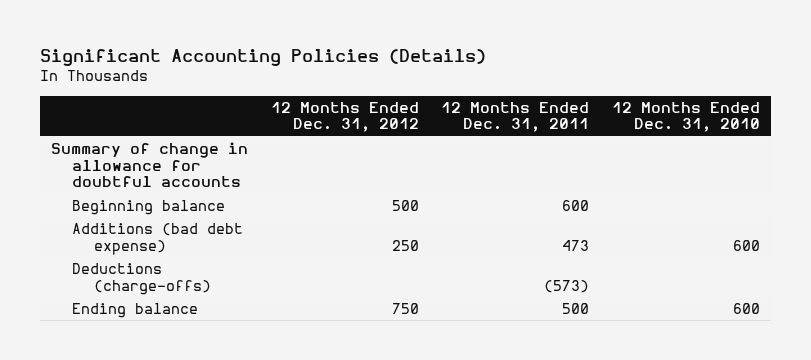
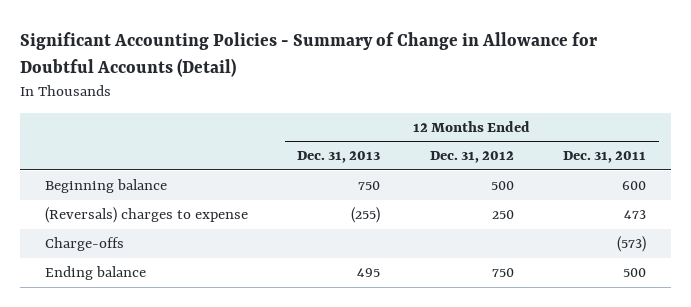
[39,49,486,67] Significant Accounting Policies (Details) -> [19,32,597,77] Significant Accounting Policies - Summary of Change in Allowance for Doubtful Accounts (Detail)
[612,101,761,133] 12 Months Ended Dec. 31, 2010 -> none
none -> [297,151,381,164] Dec. 31, 2013
[51,142,249,188] Summary of change in allowance for doubtful accounts -> none
[72,223,244,255] Additions (bad debt expense) -> [44,207,248,224] (Reversals) charges to expense
[72,263,211,295] Deductions (charge-offs) -> [44,237,124,252] Charge-offs

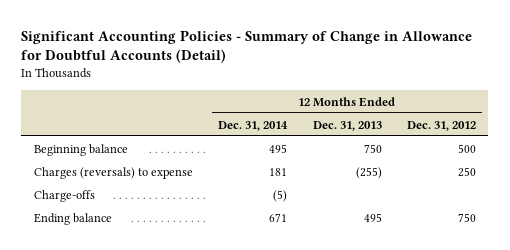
[563,151,647,164] Dec. 31, 2011 -> none
none -> [218,120,289,131] Dec. 31, 2014
[44,207,248,224] (Reversals) charges to expense -> [34,166,194,179] Charges (reversals) to expense

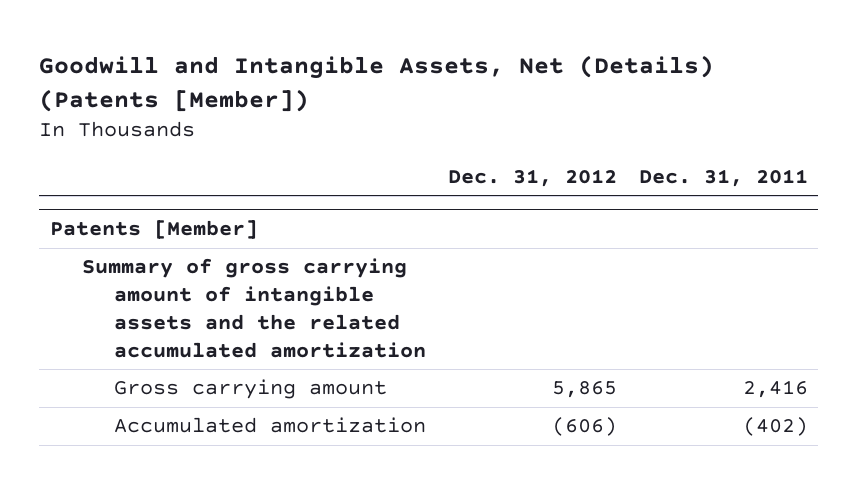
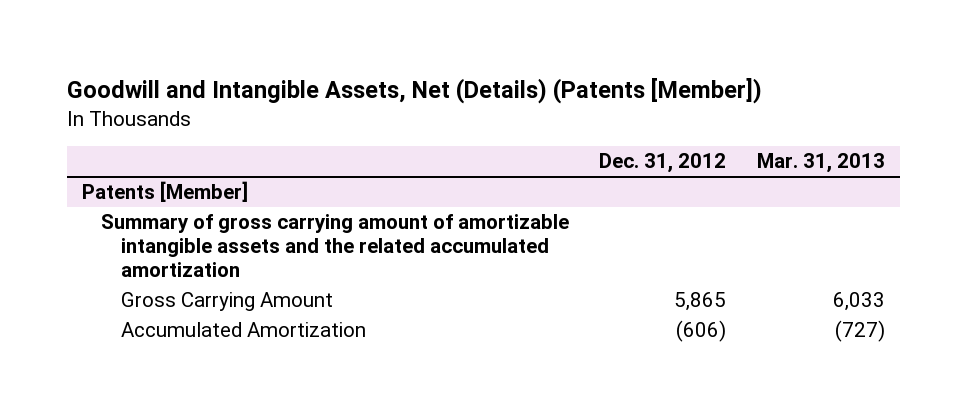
[638,168,808,187] Dec. 31, 2011 -> none
none -> [756,153,885,174] Mar. 31, 2013
[81,258,426,358] Summary of gross carrying amount of intangible assets and the related accumulated amortization -> [101,214,570,278] Summary of gross carrying amount of amortizable intangible assets and the related accumulated amortization
[113,379,387,400] Gross carrying amount -> [120,292,333,312] Gross Carrying Amount
[113,417,426,434] Accumulated amortization -> [120,322,366,338] Accumulated Amortization

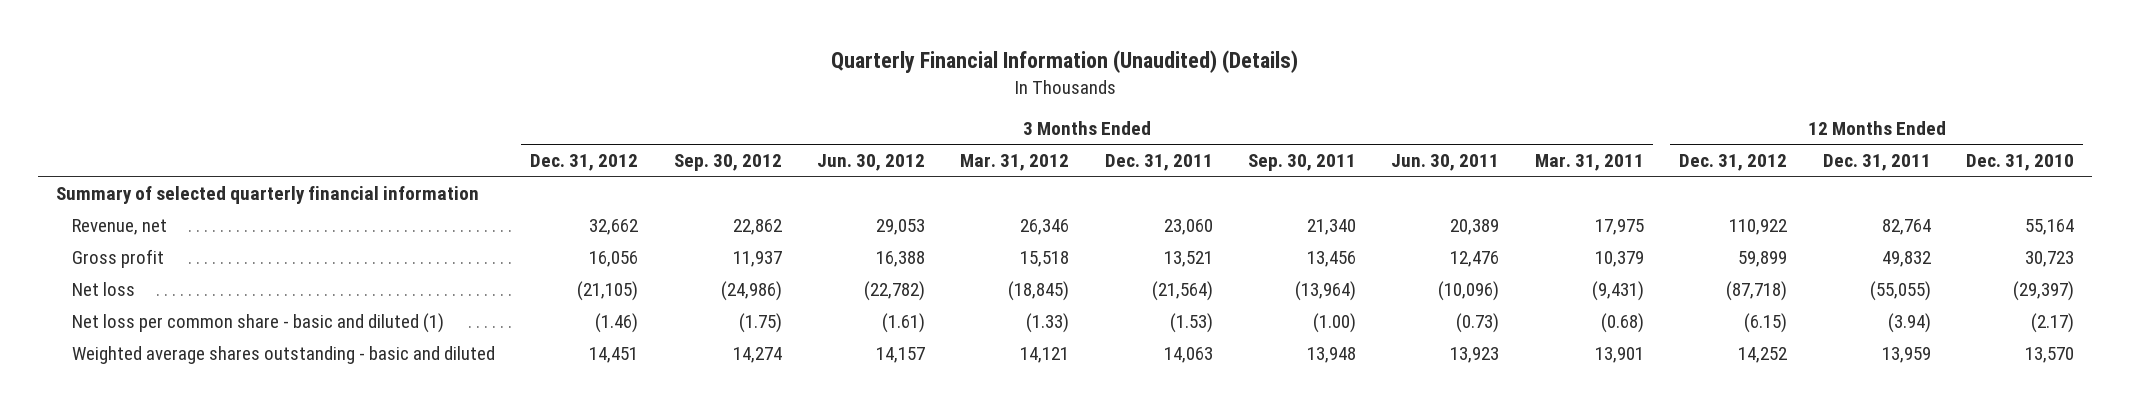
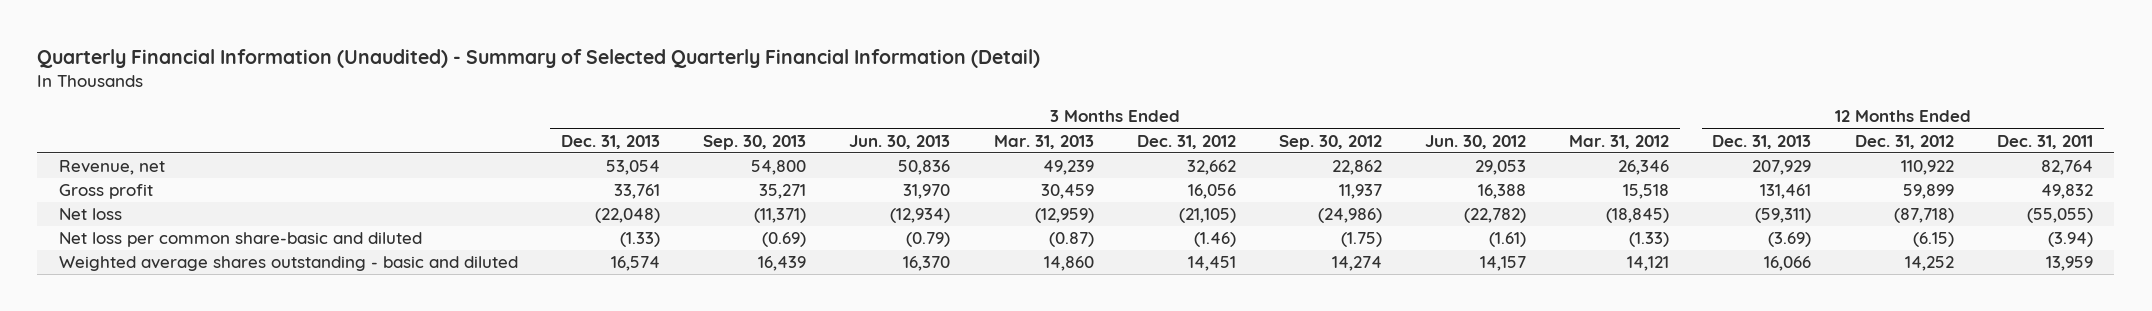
[830,49,1298,73] Quarterly Financial Information (Unaudited) (Details) -> [37,48,1041,68] Quarterly Financial Information (Unaudited) - Summary of Selected Quarterly Financial Information (Detail)
[1104,154,1213,172] Dec. 31, 2011 -> none
[1248,154,1357,172] Sep. 30, 2011 -> none
[1391,154,1500,172] Jun. 30, 2011 -> none
[1534,154,1644,172] Mar. 31, 2011 -> none
[1966,154,2075,172] Dec. 31, 2010 -> none
none -> [561,134,661,149] Dec. 31, 2013
none -> [703,134,807,150] Sep. 30, 2013
none -> [849,134,951,149] Jun. 30, 2013
none -> [993,134,1094,149] Mar. 31, 2013
none -> [1712,134,1812,149] Dec. 31, 2013
[55,185,479,204] Summary of selected quarterly financial information -> none
[71,312,444,333] Net loss per common share - basic and diluted (1) -> [58,232,422,248] Net loss per common share-basic and diluted

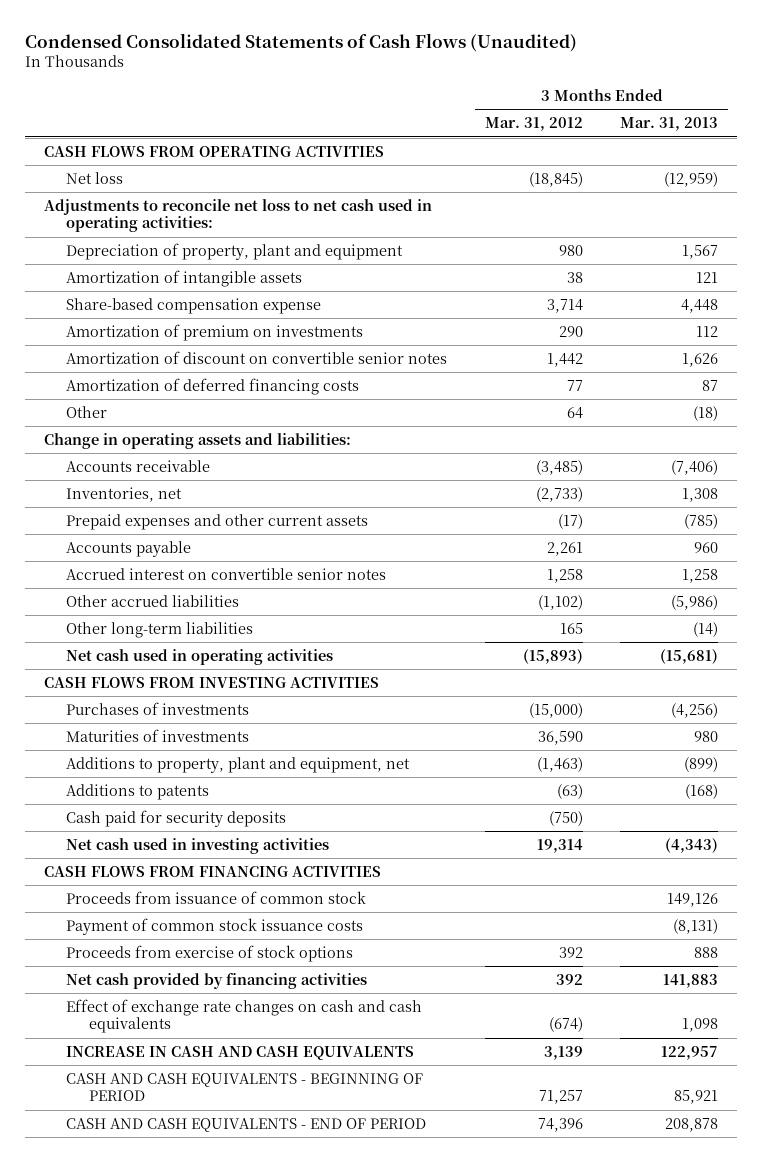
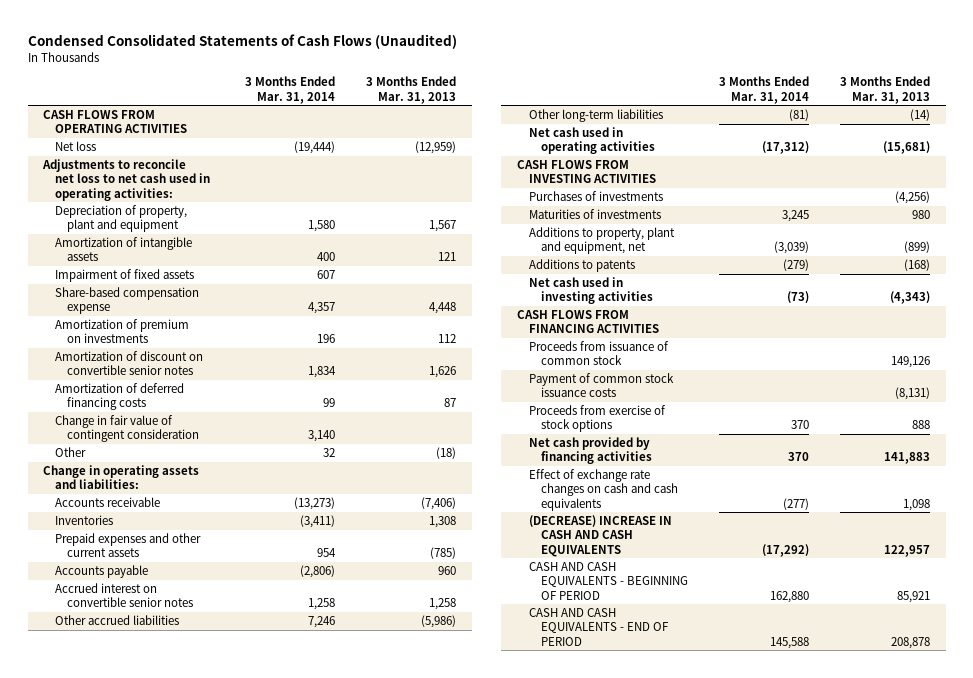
[484,117,583,132] Mar. 31, 2012 -> none
none -> [245,76,336,104] 3 Months Ended Mar. 31, 2014
none -> [55,269,195,283] Impairment of fixed assets
none -> [55,415,200,443] Change in fair value of contingent consideration
[66,487,183,503] Inventories, net -> [55,515,114,526] Inventories
[66,810,287,828] Cash paid for security deposits -> none
[66,1046,415,1061] INCREASE IN CASH AND CASH EQUIVALENTS -> [528,515,672,557] (DECREASE) INCREASE IN CASH AND CASH EQUIVALENTS

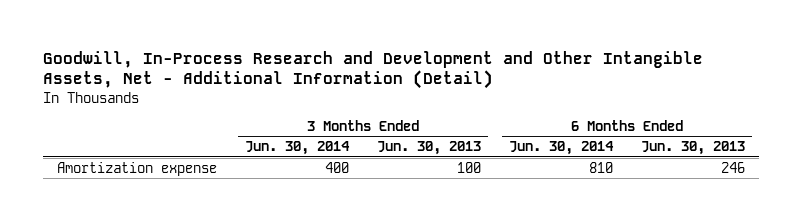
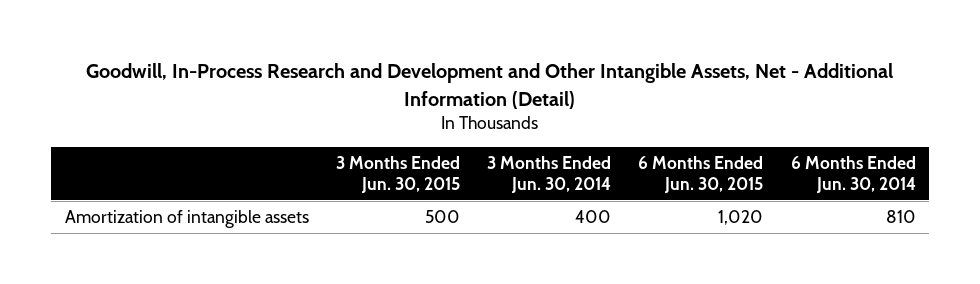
[377,141,482,156] Jun. 30, 2013 -> none
[641,141,746,156] Jun. 30, 2013 -> none
none -> [335,156,460,193] 3 Months Ended Jun. 30, 2015
none -> [638,156,764,193] 6 Months Ended Jun. 30, 2015
[56,161,217,176] Amortization expense -> [64,210,309,229] Amortization of intangible assets

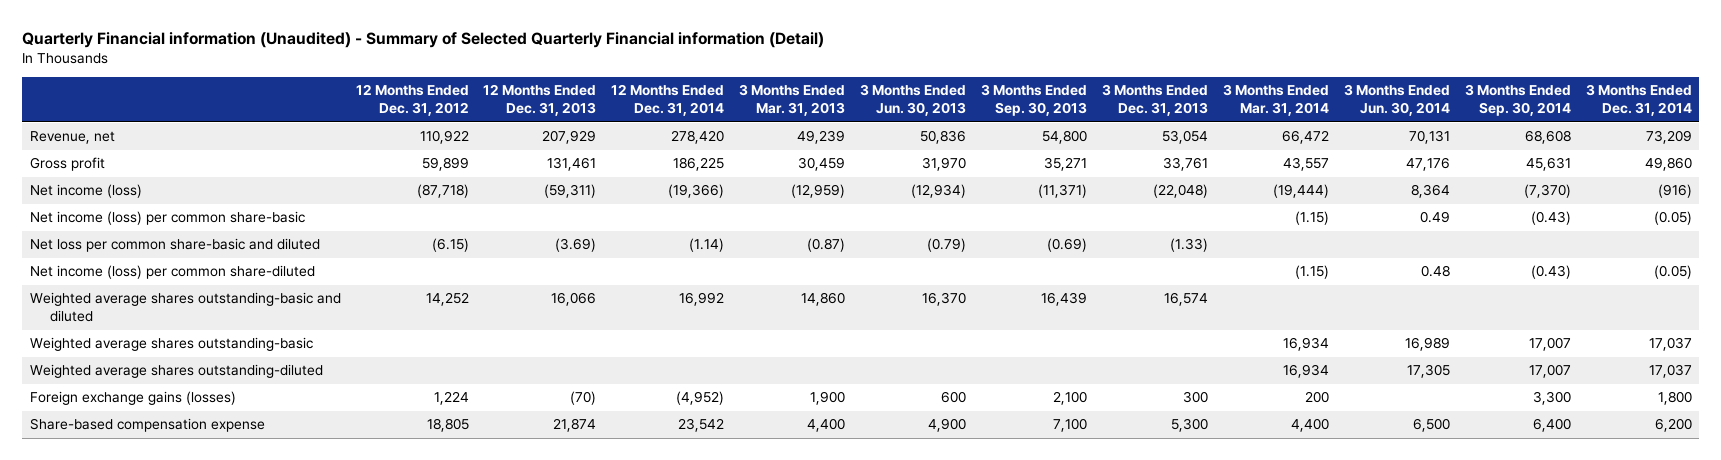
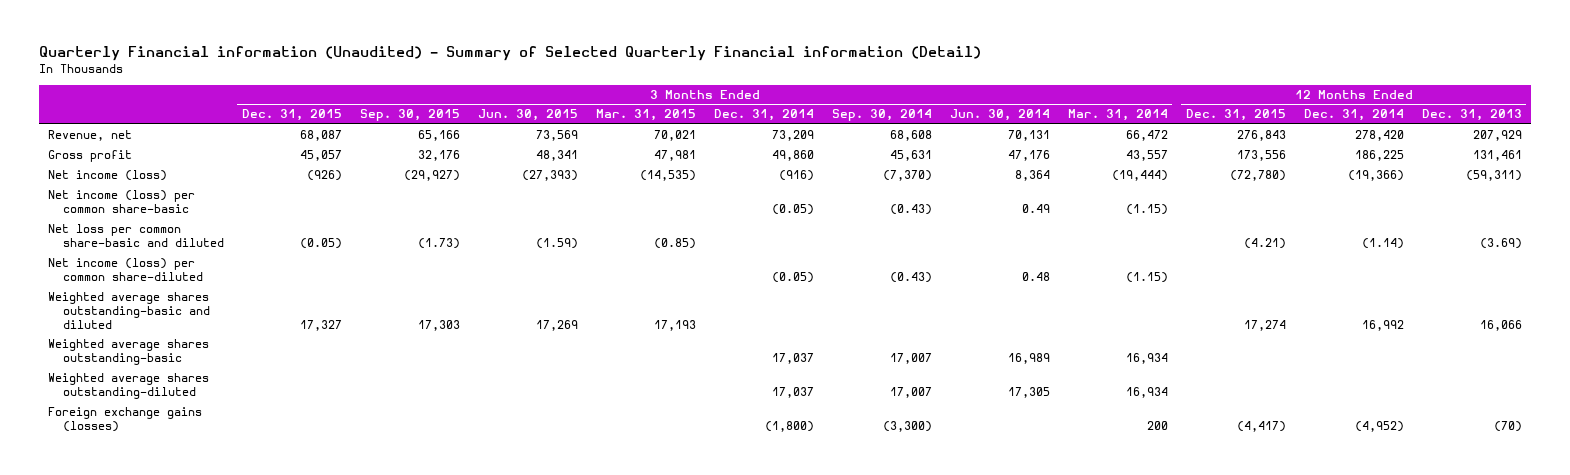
[355,84,469,117] 12 Months Ended Dec. 31, 2012 -> none
[739,84,846,117] 3 Months Ended Mar. 31, 2013 -> none
[860,84,967,117] 3 Months Ended Jun. 30, 2013 -> none
[981,84,1088,117] 3 Months Ended Sep. 30, 2013 -> none
[1102,84,1209,117] 3 Months Ended Dec. 31, 2013 -> none
none -> [241,109,342,122] Dec. 31, 2015
none -> [359,109,460,122] Sep. 30, 2015
none -> [477,109,578,122] Jun. 30, 2015
none -> [595,109,696,122] Mar. 31, 2015
none -> [1185,109,1286,122] Dec. 31, 2015
[29,418,265,433] Share-based compensation expense -> none
[1532,391,1571,406] 3,300 -> [882,421,932,433] (3,300)
[1657,391,1692,406] 1,800 -> [764,421,814,433] (1,800)

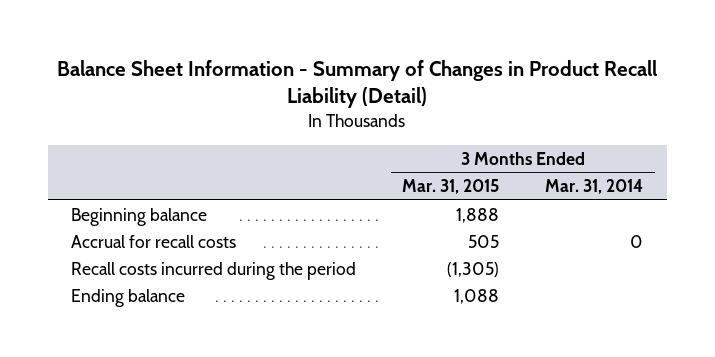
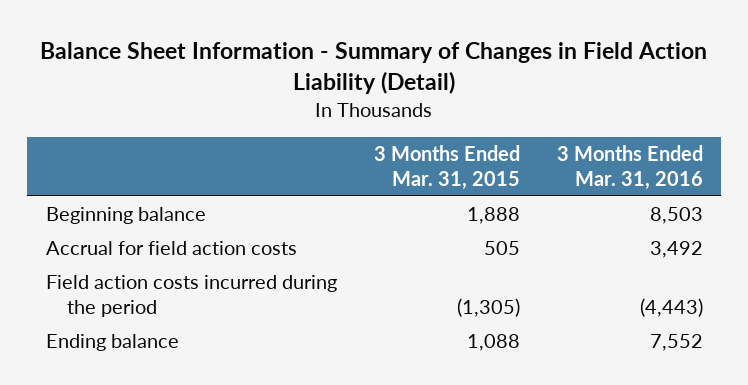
[57,59,658,109] Balance Sheet Information - Summary of Changes in Product Recall Liability (Detail) -> [40,41,708,94] Balance Sheet Information - Summary of Changes in Field Action Liability (Detail)
[545,179,644,195] Mar. 31, 2014 -> none
none -> [556,145,703,191] 3 Months Ended Mar. 31, 2016
[71,234,237,248] Accrual for recall costs -> [45,241,297,256] Accrual for field action costs
[71,261,357,280] Recall costs incurred during the period -> [45,275,337,317] Field action costs incurred during the period

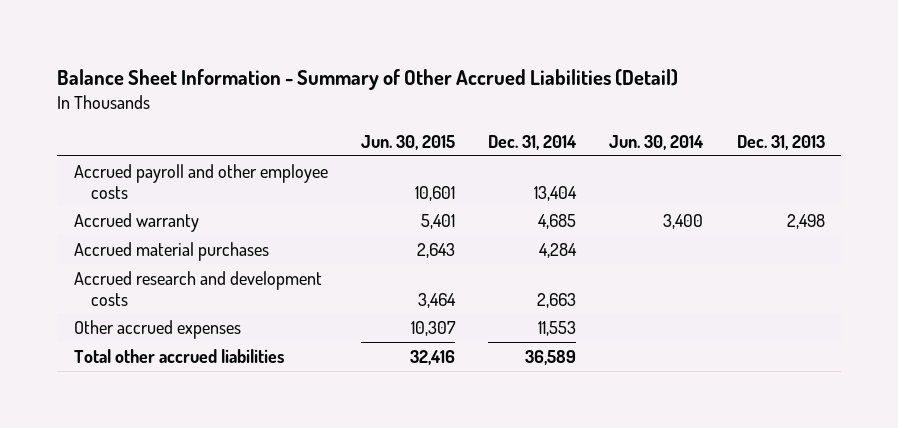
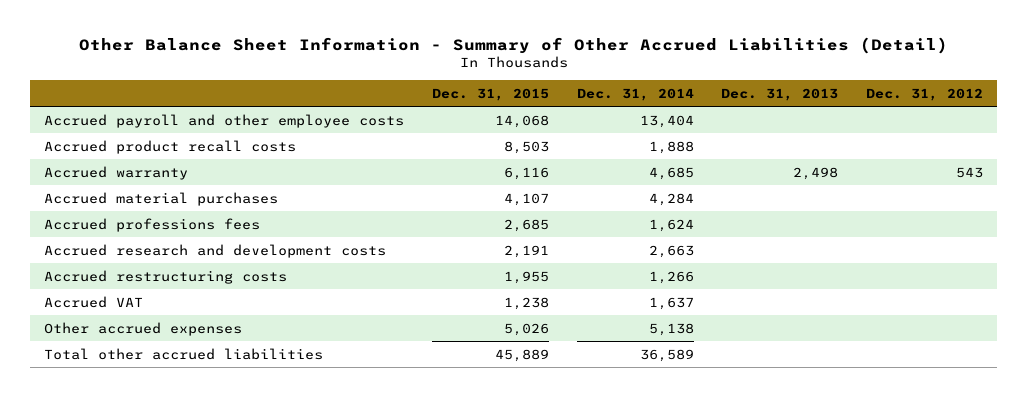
[57,68,679,90] Balance Sheet Information - Summary of Other Accrued Liabilities (Detail) -> [78,36,948,54] Other Balance Sheet Information - Summary of Other Accrued Liabilities (Detail)
[361,134,456,150] Jun. 30, 2015 -> none
[609,134,705,150] Jun. 30, 2014 -> none
none -> [431,87,549,101] Dec. 31, 2015
none -> [866,87,984,101] Dec. 31, 2012
none -> [43,139,296,154] Accrued product recall costs
none -> [43,217,260,232] Accrued professions fees
none -> [43,269,287,284] Accrued restructuring costs
none -> [43,295,143,308] Accrued VAT
[538,320,577,336] 11,553 -> [648,322,694,336] 5,138

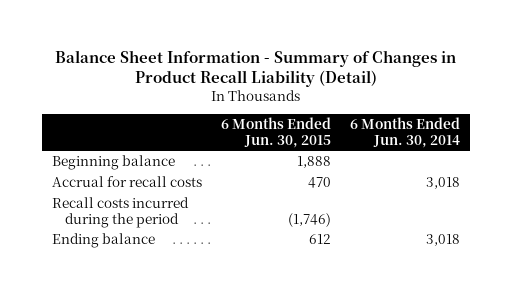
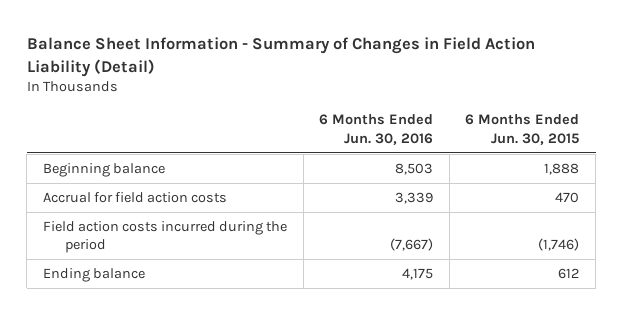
[54,49,456,88] Balance Sheet Information - Summary of Changes in Product Recall Liability (Detail) -> [26,37,535,77] Balance Sheet Information - Summary of Changes in Field Action Liability (Detail)
[350,117,461,148] 6 Months Ended Jun. 30, 2014 -> none
none -> [319,114,434,145] 6 Months Ended Jun. 30, 2016
[51,176,202,188] Accrual for recall costs -> [42,191,227,203] Accrual for field action costs
[51,197,189,228] Recall costs incurred during the period -> [42,220,287,254] Field action costs incurred during the period

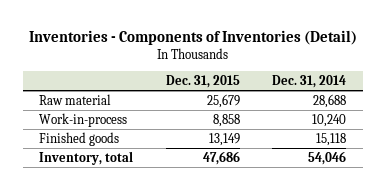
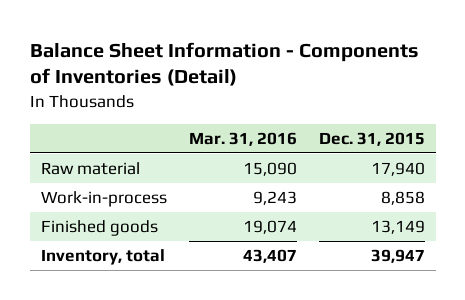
[28,29,357,45] Inventories - Components of Inventories (Detail) -> [29,41,419,87] Balance Sheet Information - Components of Inventories (Detail)
[272,75,347,89] Dec. 31, 2014 -> none
none -> [188,131,297,146] Mar. 31, 2016
[206,93,240,108] 25,679 -> [370,162,425,177] 17,940
[202,150,240,165] 47,686 -> [370,249,425,264] 39,947

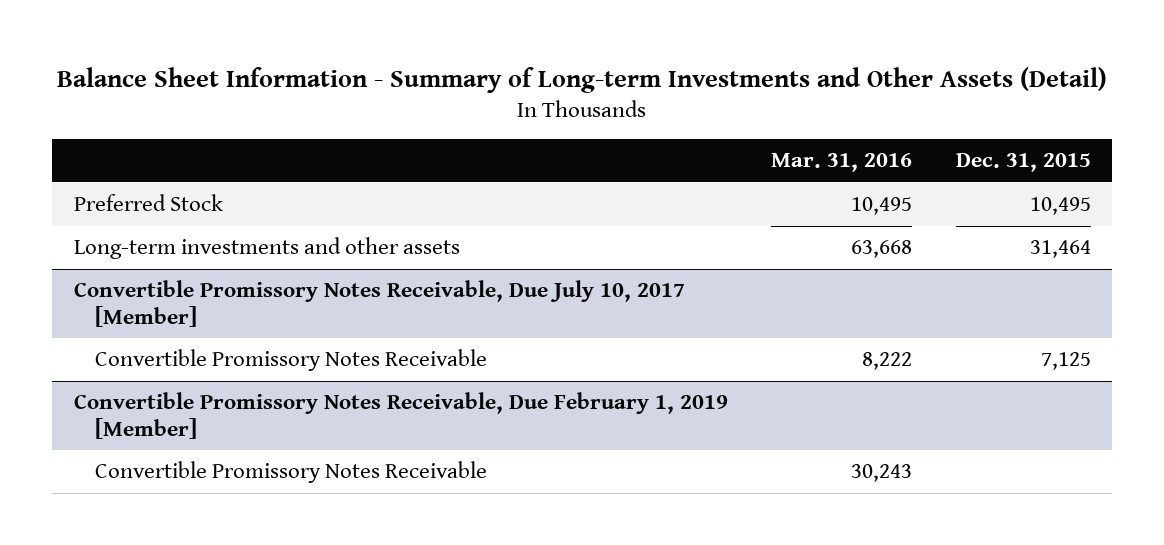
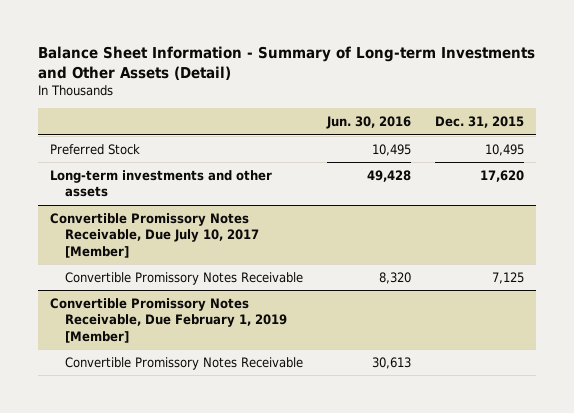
[771,153,913,173] Mar. 31, 2016 -> none
none -> [325,116,411,130] Jun. 30, 2016
[1029,240,1091,259] 31,464 -> [479,169,524,182] 17,620

